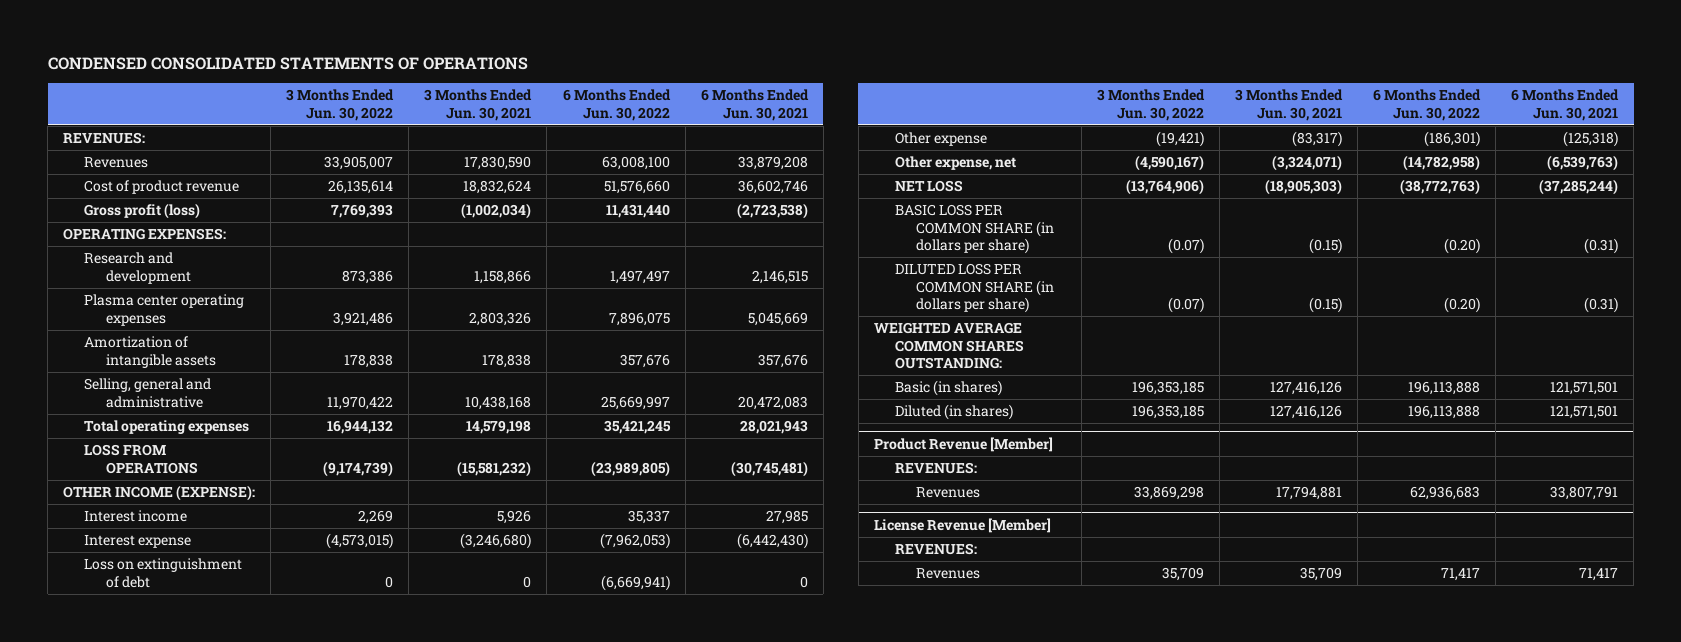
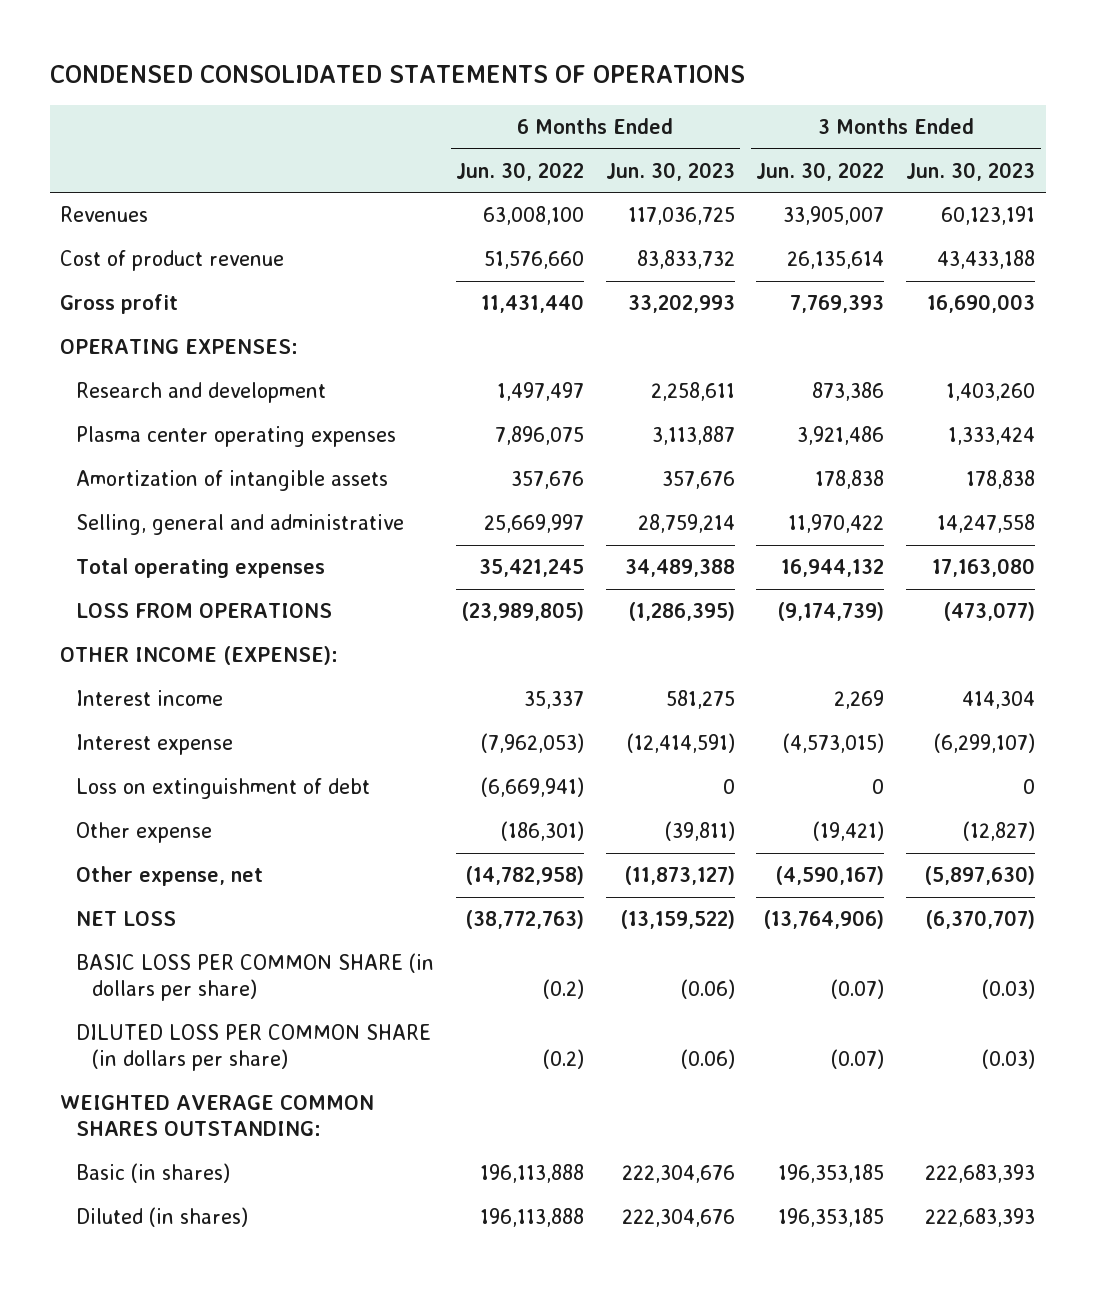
[424,89,533,121] 3 Months Ended Jun. 30, 2021 -> none
[700,89,809,121] 6 Months Ended Jun. 30, 2021 -> none
none -> [605,161,735,181] Jun. 30, 2023
none -> [906,161,1036,181] Jun. 30, 2023
[63,132,146,145] REVENUES: -> none
[84,203,201,220] Gross profit (loss) -> [60,294,179,315] Gross profit
[1444,237,1481,254] (0.20) -> [543,979,585,1000] (0.2)
[1444,296,1481,313] (0.20) -> [543,1049,585,1070] (0.2)
[873,436,1053,452] Product Revenue [Member] -> none
[894,462,977,475] REVENUES: -> none
[915,487,980,499] Revenues -> none
[873,517,1051,533] License Revenue [Member] -> none
[894,543,977,556] REVENUES: -> none
[915,568,980,580] Revenues -> none

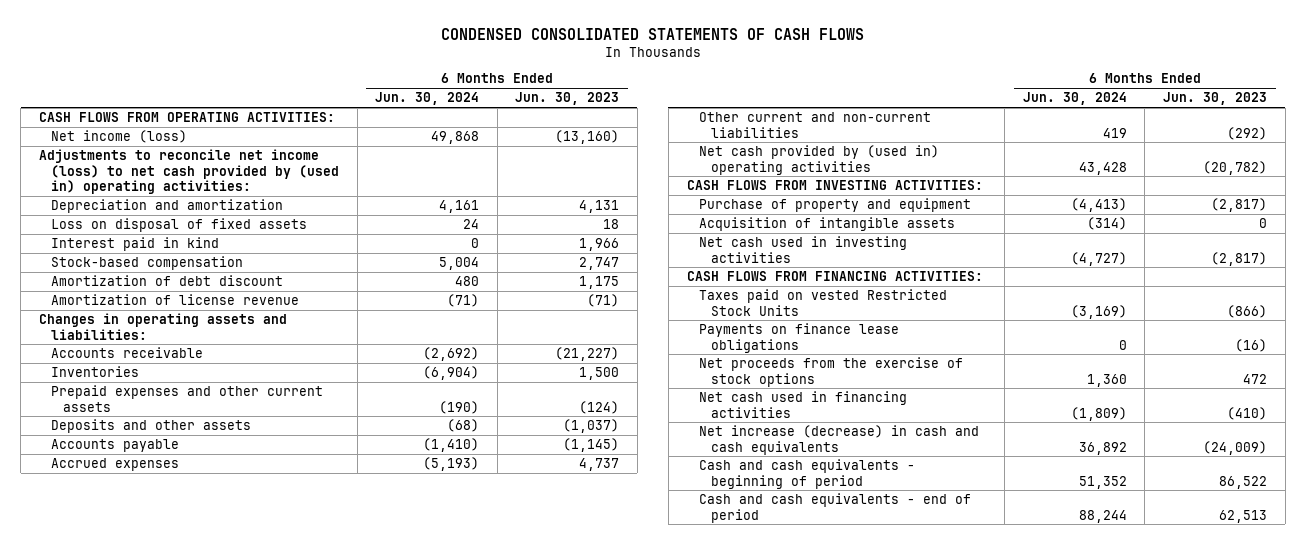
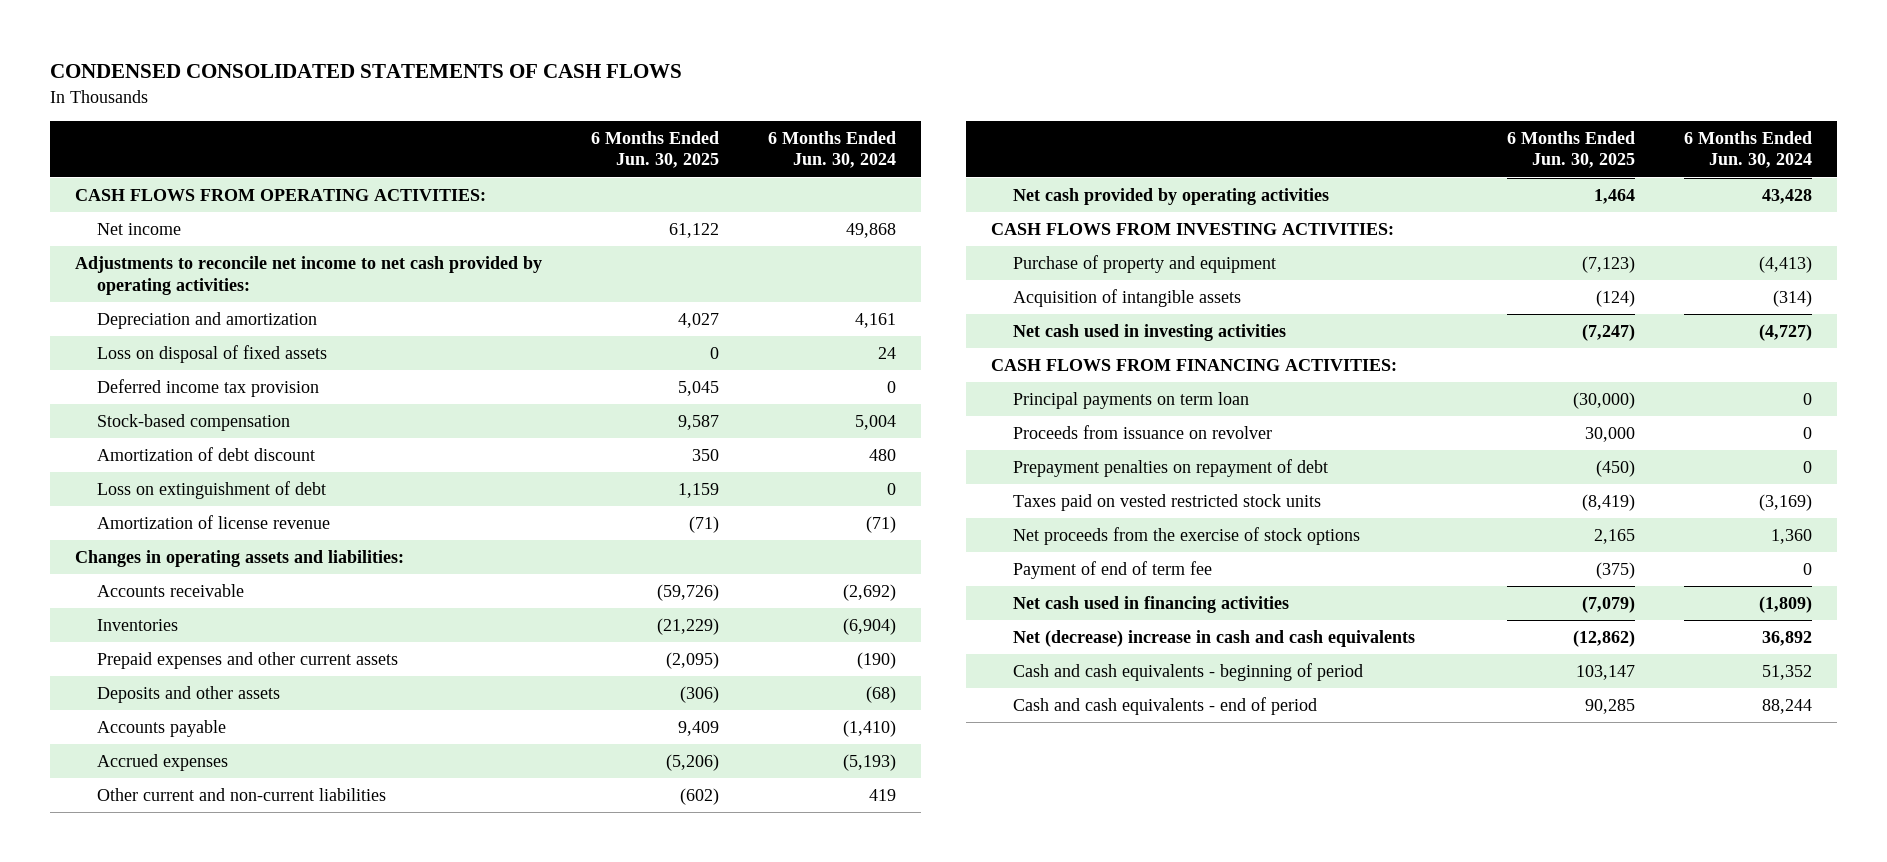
[515,92,620,106] Jun. 30, 2023 -> none
none -> [590,130,719,169] 6 Months Ended Jun. 30, 2025
[50,130,187,144] Net income (loss) -> [96,223,181,236] Net income
[38,149,339,194] Adjustments to reconcile net income (loss) to net cash provided by (used in) operating activities: -> [74,256,542,295] Adjustments to reconcile net income to net cash provided by operating activities:
[50,237,219,252] Interest paid in kind -> none
none -> [96,379,319,398] Deferred income tax provision
none -> [96,481,326,500] Loss on extinguishment of debt
[698,145,939,175] Net cash provided by (used in) operating activities -> [1012,188,1329,206] Net cash provided by operating activities
[698,323,899,353] Payments on finance lease obligations -> none
none -> [1012,392,1249,410] Principal payments on term loan
none -> [1012,425,1272,440] Proceeds from issuance on revolver
none -> [1012,459,1328,478] Prepayment penalties on repayment of debt
[698,289,947,316] Taxes paid on vested Restricted Stock Units -> [1012,494,1321,512] Taxes paid on vested restricted stock units
none -> [1012,561,1212,580] Payment of end of term fee
[698,425,979,455] Net increase (decrease) in cash and cash equivalents -> [1012,630,1415,648] Net (decrease) increase in cash and cash equivalents

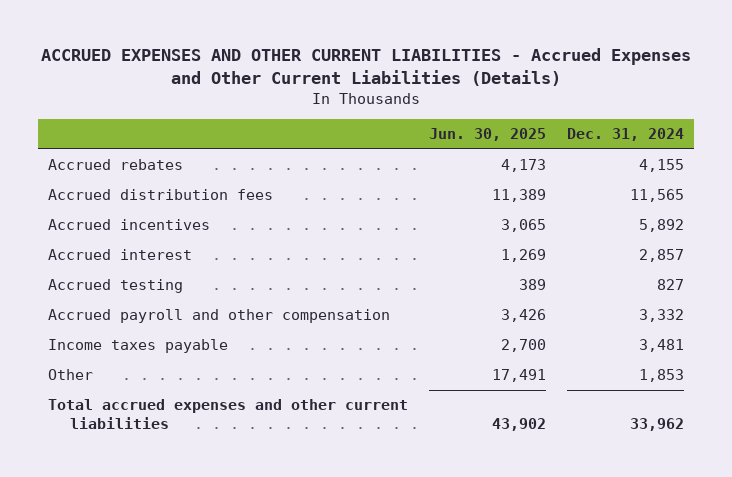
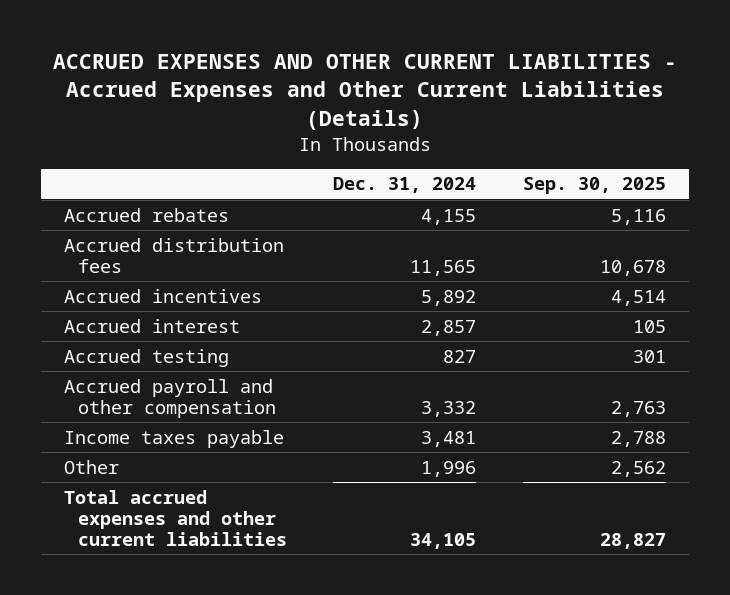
[429,128,547,142] Jun. 30, 2025 -> none
none -> [522,177,666,195] Sep. 30, 2025
[638,369,684,383] 1,853 -> [421,460,477,477] 1,996
[629,418,684,432] 33,962 -> [410,532,477,549] 34,105

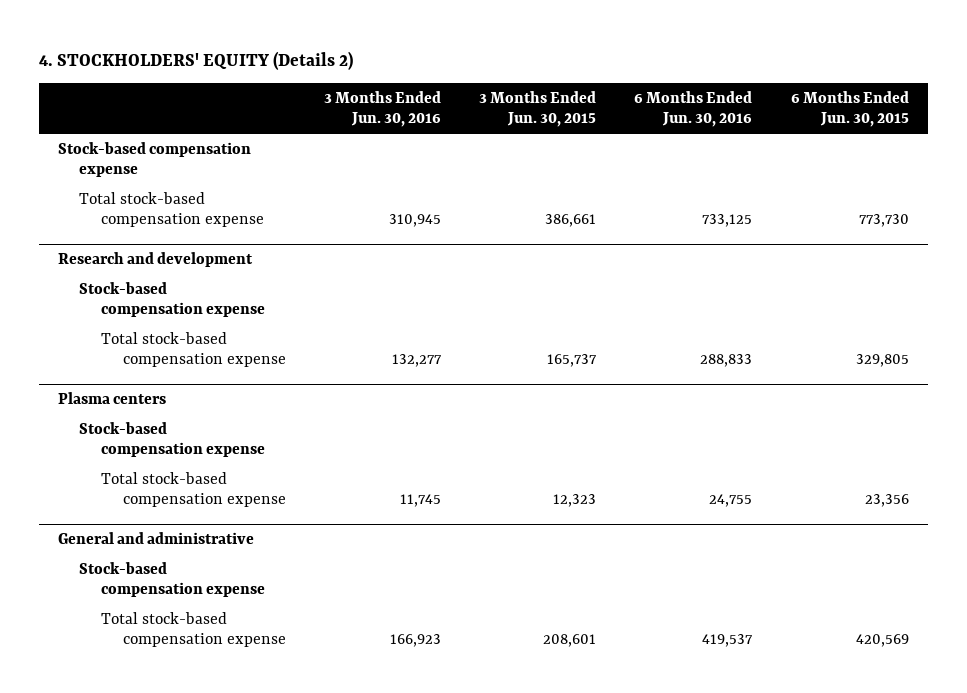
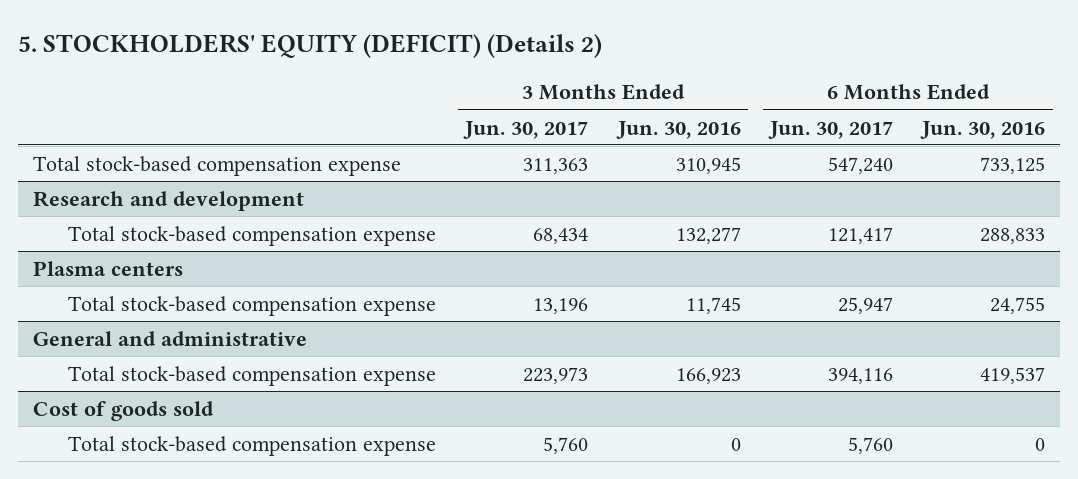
[38,50,353,70] 4. STOCKHOLDERS' EQUITY (Details 2) -> [18,34,603,59] 5. STOCKHOLDERS' EQUITY (DEFICIT) (Details 2)
[479,91,597,128] 3 Months Ended Jun. 30, 2015 -> none
[790,91,909,128] 6 Months Ended Jun. 30, 2015 -> none
none -> [463,120,589,139] Jun. 30, 2017
none -> [768,120,894,139] Jun. 30, 2017
[57,141,251,178] Stock-based compensation expense -> none
[79,281,266,318] Stock-based compensation expense -> none
[79,421,266,458] Stock-based compensation expense -> none
[79,561,266,598] Stock-based compensation expense -> none
none -> [32,400,214,421] Cost of goods sold
none -> [68,435,437,456] Total stock-based compensation expense

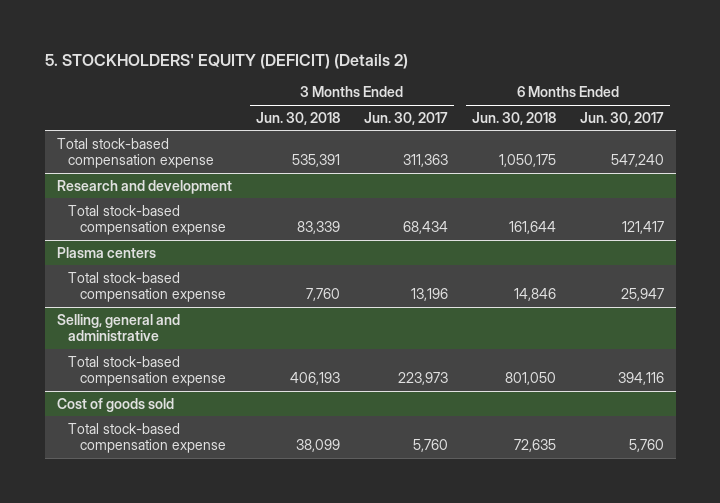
[615,120,741,139] Jun. 30, 2016 -> none
[920,120,1046,139] Jun. 30, 2016 -> none
none -> [255,111,340,125] Jun. 30, 2018
none -> [471,111,556,125] Jun. 30, 2018
[32,330,307,346] General and administrative -> [56,313,180,342] Selling, general and administrative

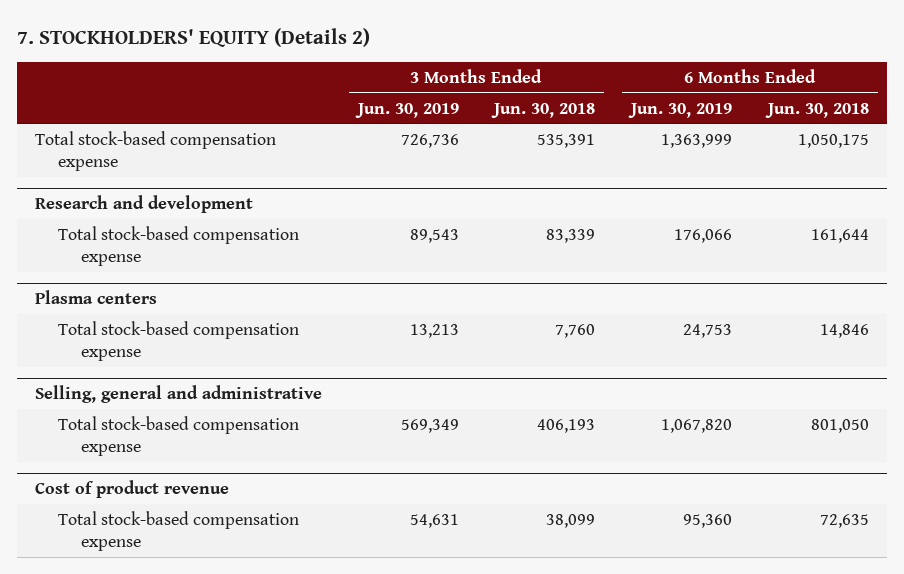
[44,53,408,69] 5. STOCKHOLDERS' EQUITY (DEFICIT) (Details 2) -> [17,28,371,48] 7. STOCKHOLDERS' EQUITY (Details 2)
[363,111,448,125] Jun. 30, 2017 -> none
[579,111,664,125] Jun. 30, 2017 -> none
none -> [354,102,459,118] Jun. 30, 2019
none -> [627,102,732,118] Jun. 30, 2019
[56,397,174,412] Cost of goods sold -> [34,479,229,498] Cost of product revenue

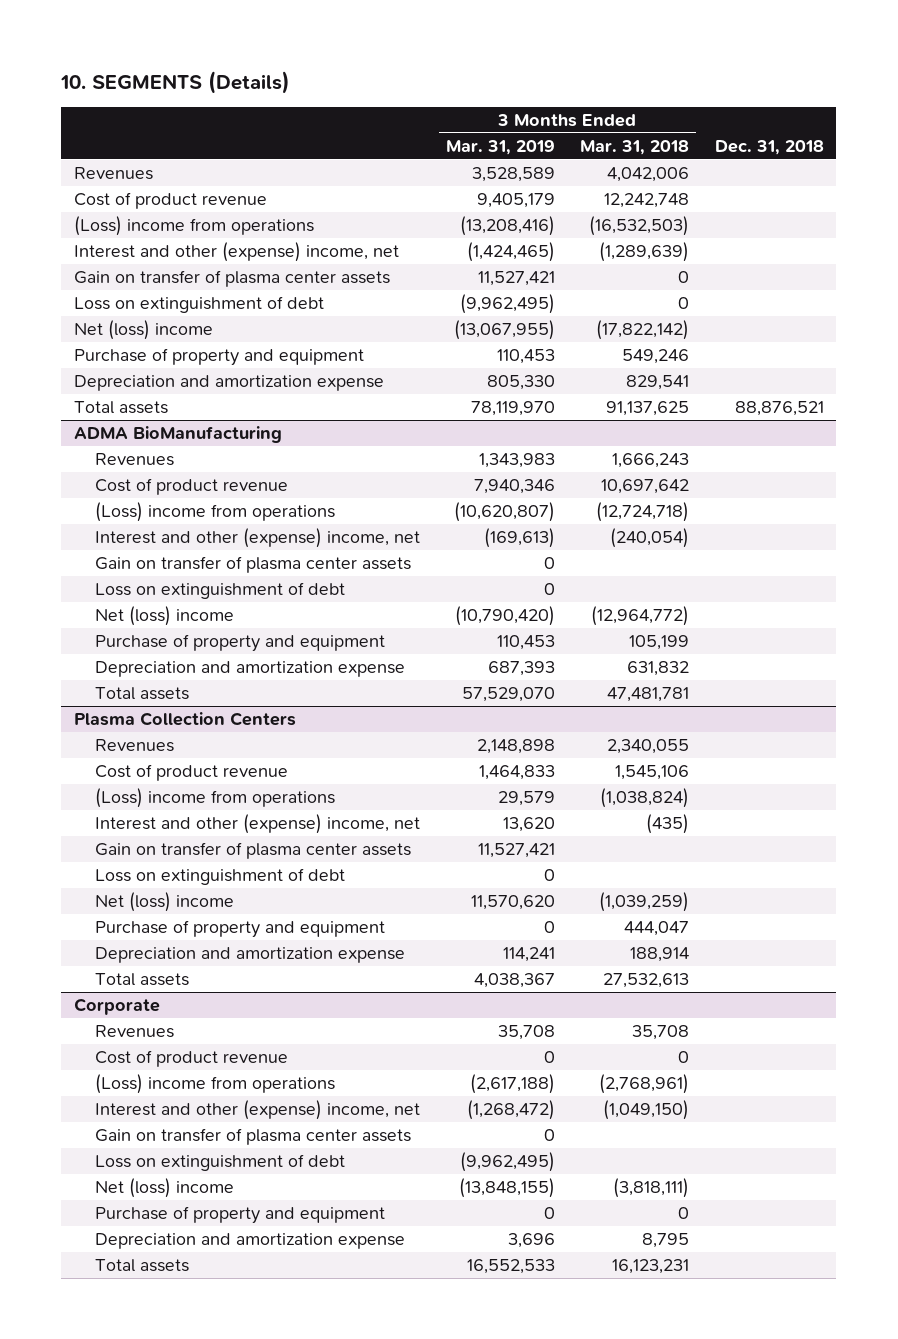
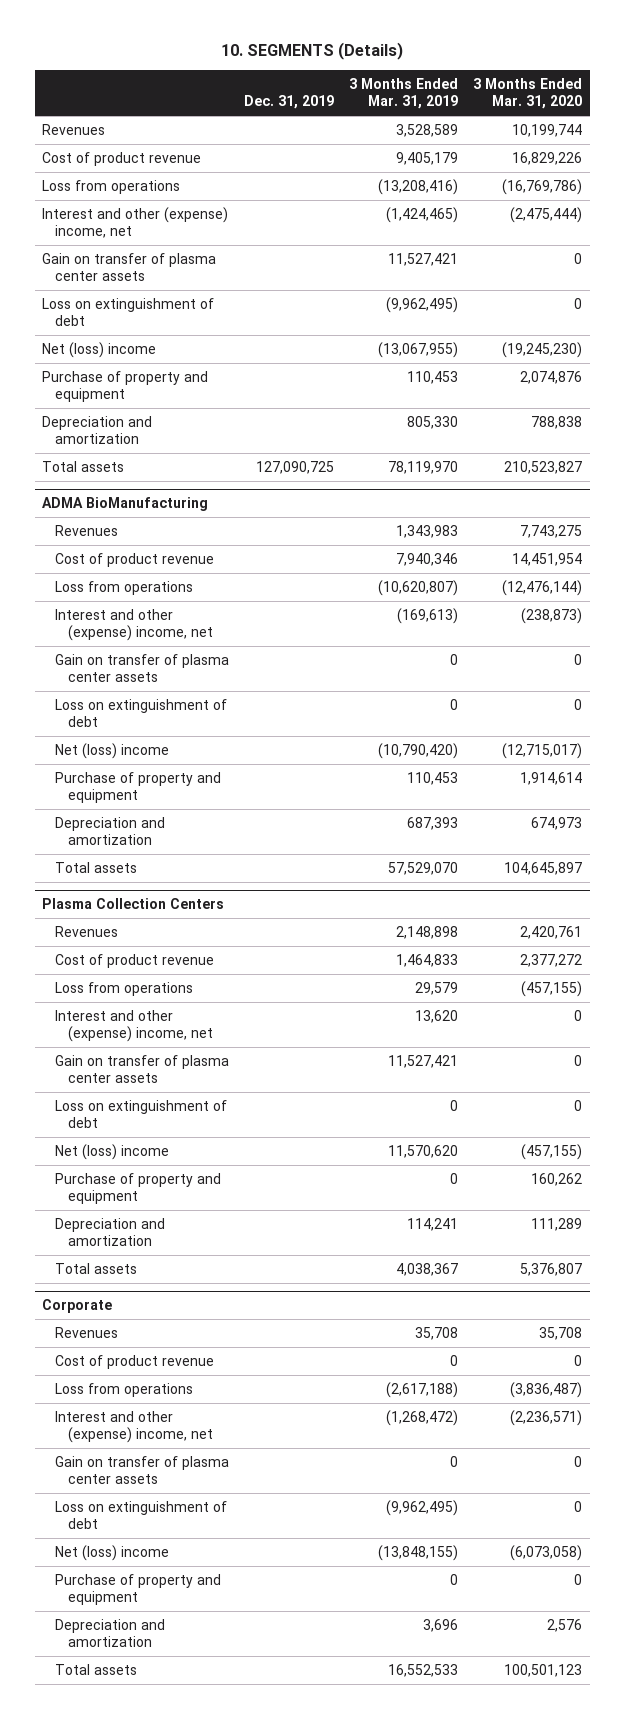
[580,139,690,155] Mar. 31, 2018 -> none
[714,139,824,155] Dec. 31, 2018 -> none
none -> [244,95,335,110] Dec. 31, 2019
none -> [473,77,583,110] 3 Months Ended Mar. 31, 2020
[73,216,314,237] (Loss) income from operations -> [42,179,181,194] Loss from operations
[73,375,384,392] Depreciation and amortization expense -> [42,415,153,445] Depreciation and amortization
[95,502,336,523] (Loss) income from operations -> [55,580,194,595] Loss from operations
[95,661,406,678] Depreciation and amortization expense -> [55,816,166,846] Depreciation and amortization
[95,788,336,809] (Loss) income from operations -> [55,981,194,996] Loss from operations
[95,947,406,964] Depreciation and amortization expense -> [55,1217,166,1247] Depreciation and amortization
[95,1074,336,1095] (Loss) income from operations -> [55,1382,194,1397] Loss from operations
[95,1233,406,1250] Depreciation and amortization expense -> [55,1618,166,1648] Depreciation and amortization

